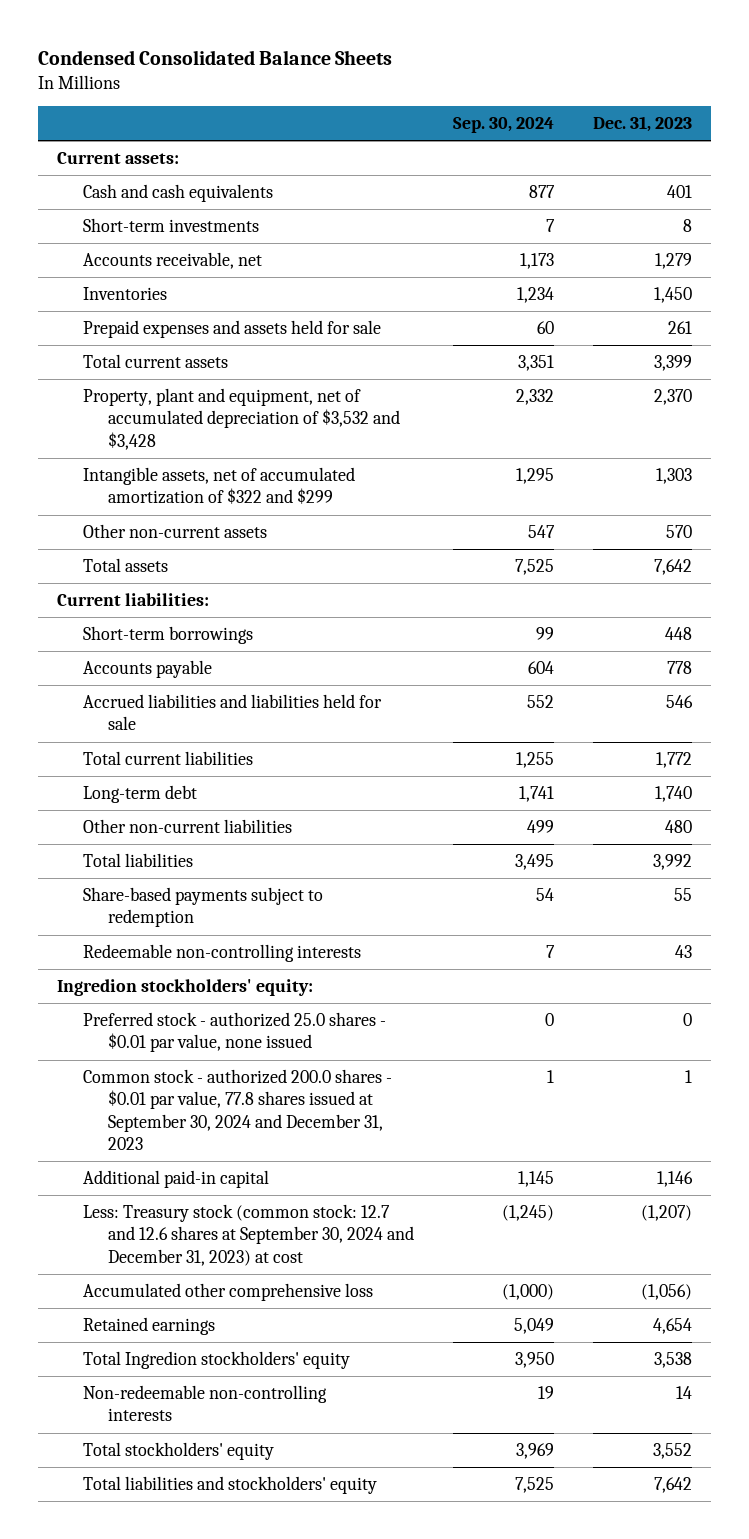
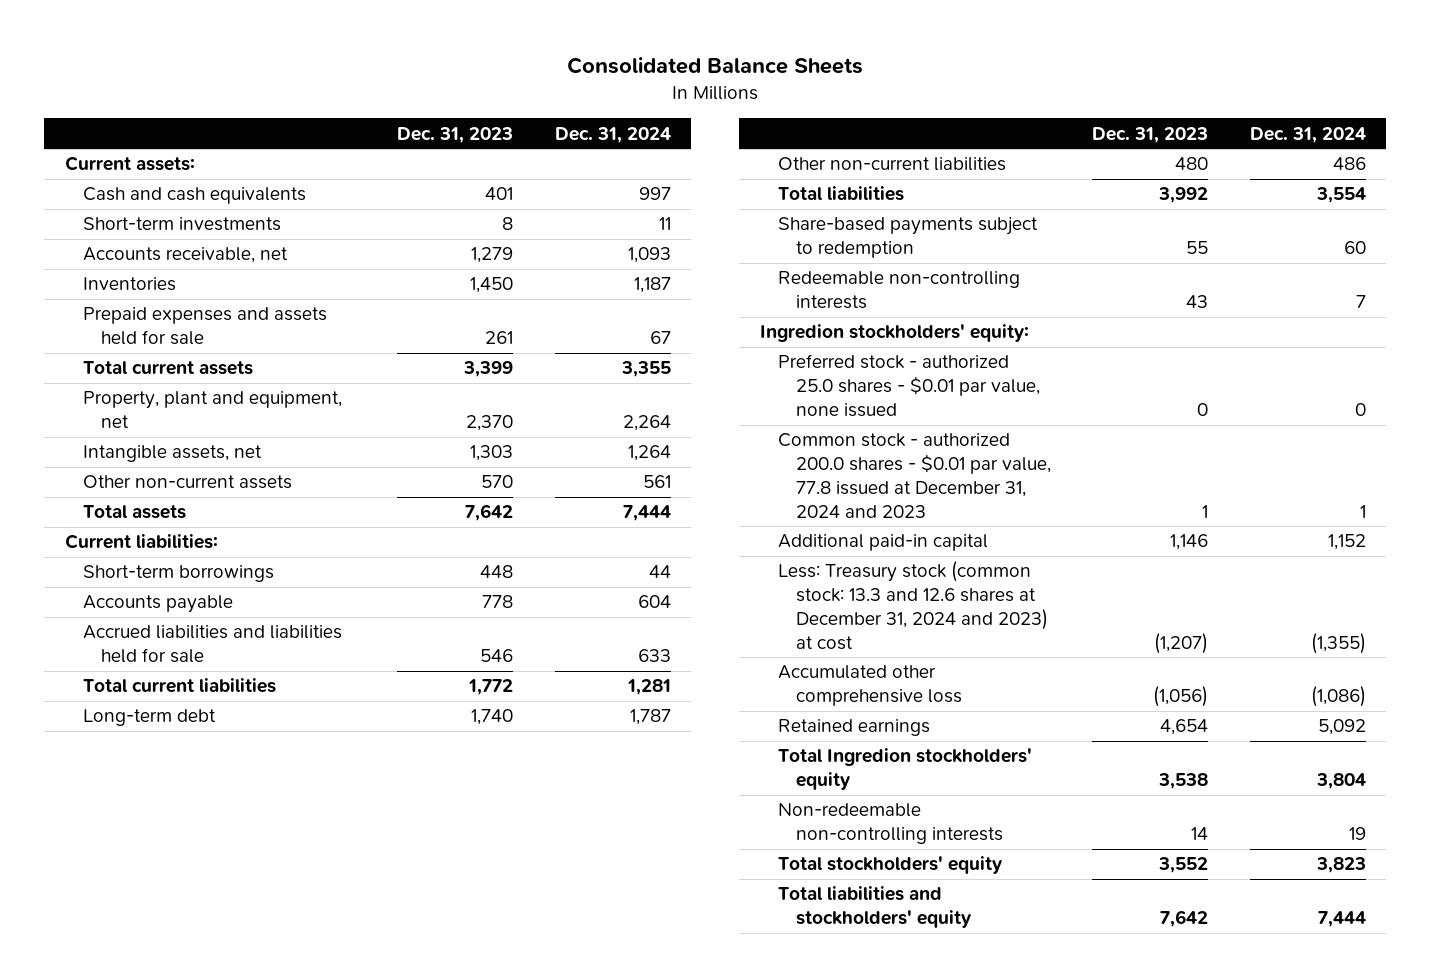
[37,50,392,66] Condensed Consolidated Balance Sheets -> [567,57,864,75] Consolidated Balance Sheets
[452,117,554,134] Sep. 30, 2024 -> none
none -> [554,126,671,143] Dec. 31, 2024
[82,388,400,450] Property, plant and equipment, net of accumulated depreciation of $3,532 and $3,428 -> [82,391,342,429] Property, plant and equipment, net
[82,467,355,505] Intangible assets, net of accumulated amortization of $322 and $299 -> [82,445,262,463] Intangible assets, net
[82,1069,392,1151] Common stock - authorized 200.0 shares - $0.01 par value, 77.8 shares issued at September 30, 2024 and December 31, 2023 -> [777,433,1052,519] Common stock - authorized 200.0 shares - $0.01 par value, 77.8 issued at December 31, 2024 and 2023
[82,1204,414,1266] Less: Treasury stock (common stock: 12.7 and 12.6 shares at September 30, 2024 and December 31, 2023) at cost -> [777,561,1049,651] Less: Treasury stock (common stock: 13.3 and 12.6 shares at December 31, 2024 and 2023) at cost

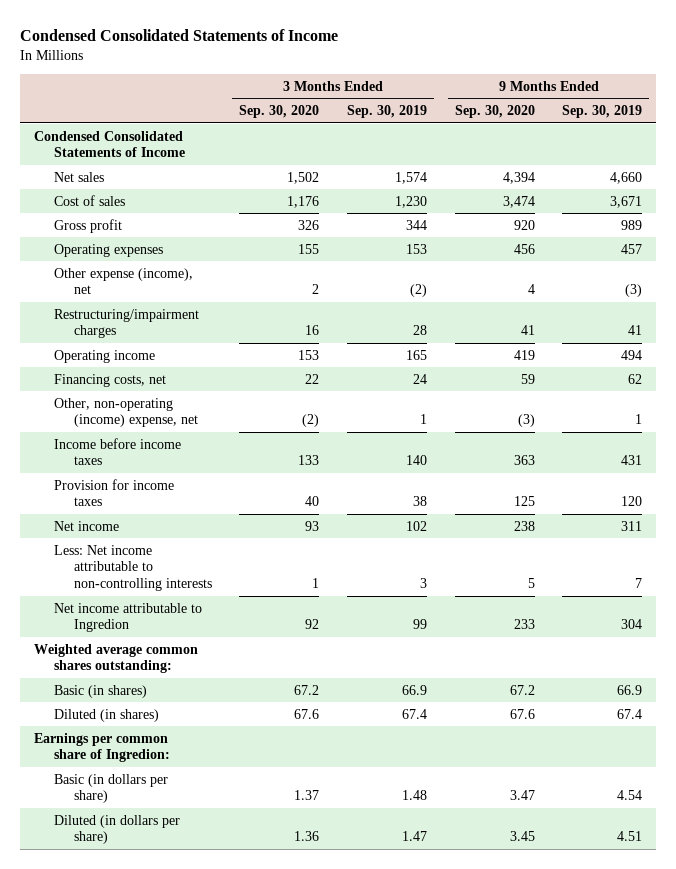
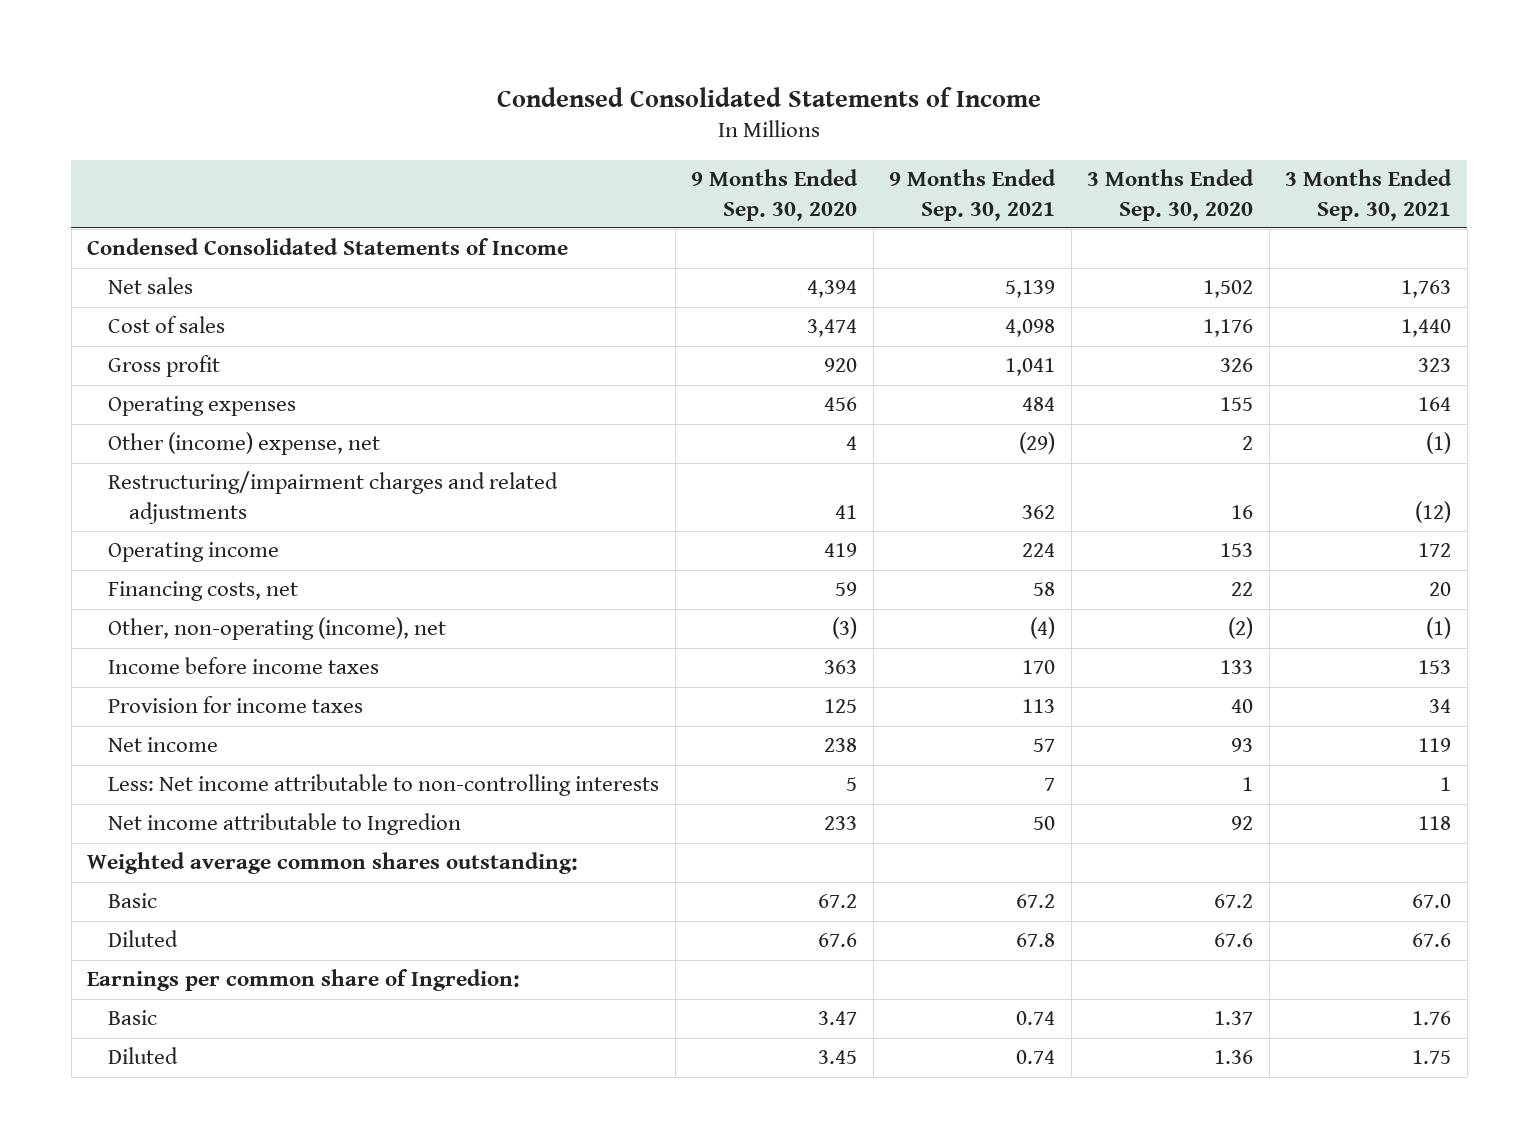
[346,104,427,118] Sep. 30, 2019 -> none
[562,104,643,118] Sep. 30, 2019 -> none
none -> [889,169,1057,221] 9 Months Ended Sep. 30, 2021
none -> [1285,169,1453,221] 3 Months Ended Sep. 30, 2021
[53,267,193,295] Other expense (income), net -> [108,432,381,456] Other (income) expense, net
[53,308,199,339] Restructuring/impairment charges -> [108,471,559,524] Restructuring/impairment charges and related adjustments
[53,397,198,428] Other, non-operating (income) expense, net -> [108,617,447,641] Other, non-operating (income), net
[53,684,147,698] Basic (in shares) -> [108,893,158,909] Basic
[53,708,159,722] Diluted (in shares) -> [108,930,179,948] Diluted
[53,773,168,804] Basic (in dollars per share) -> [108,1010,158,1026] Basic
[53,814,180,845] Diluted (in dollars per share) -> [108,1047,179,1065] Diluted

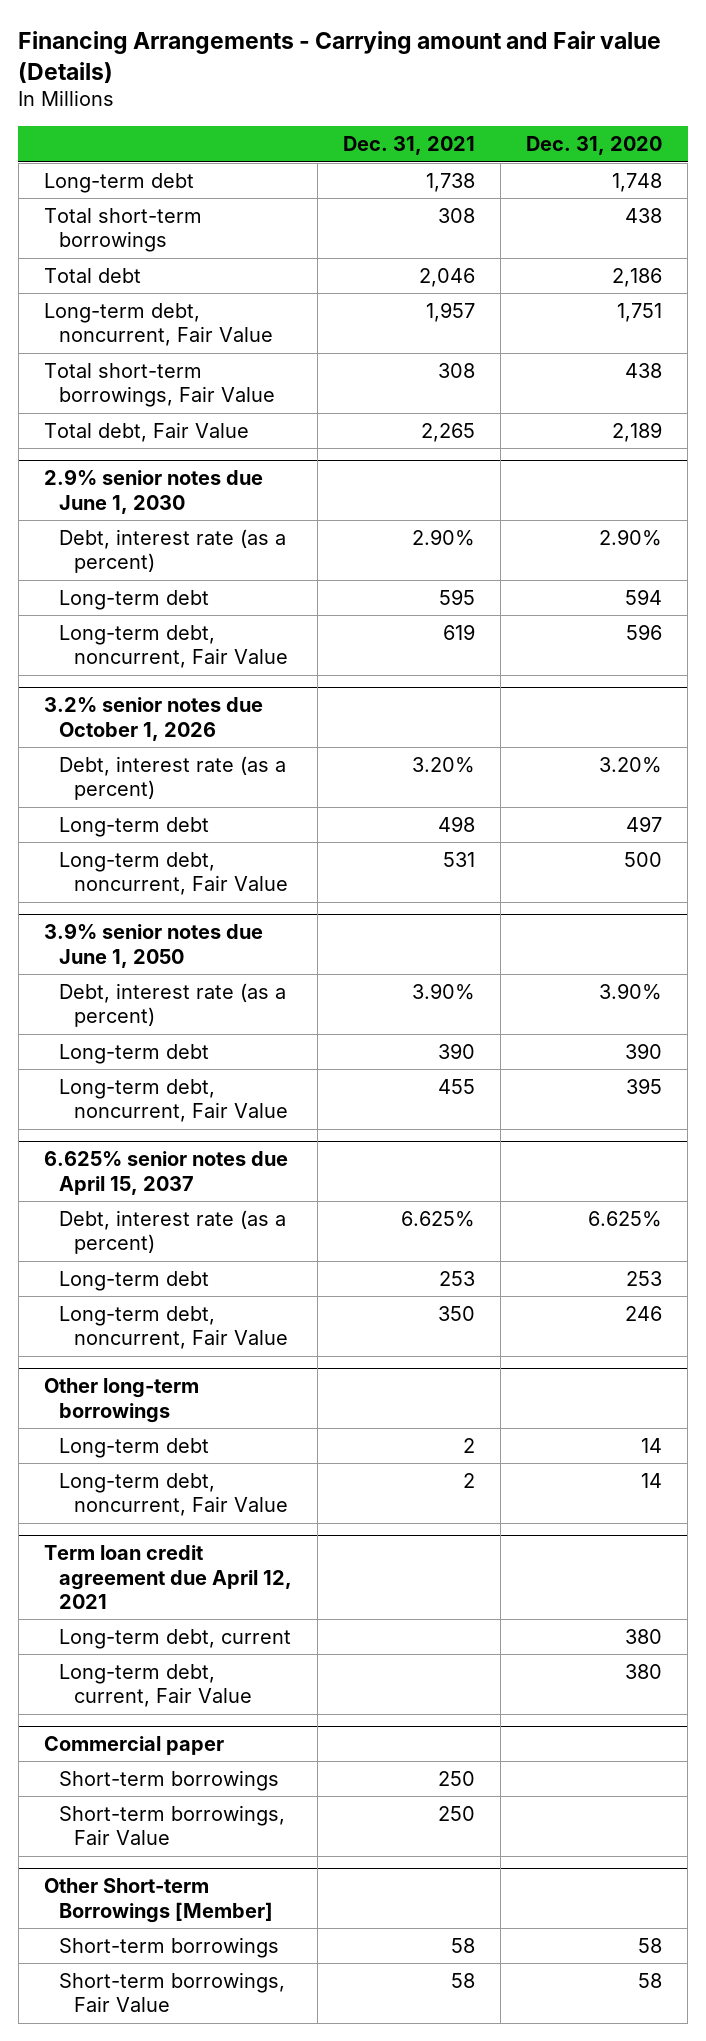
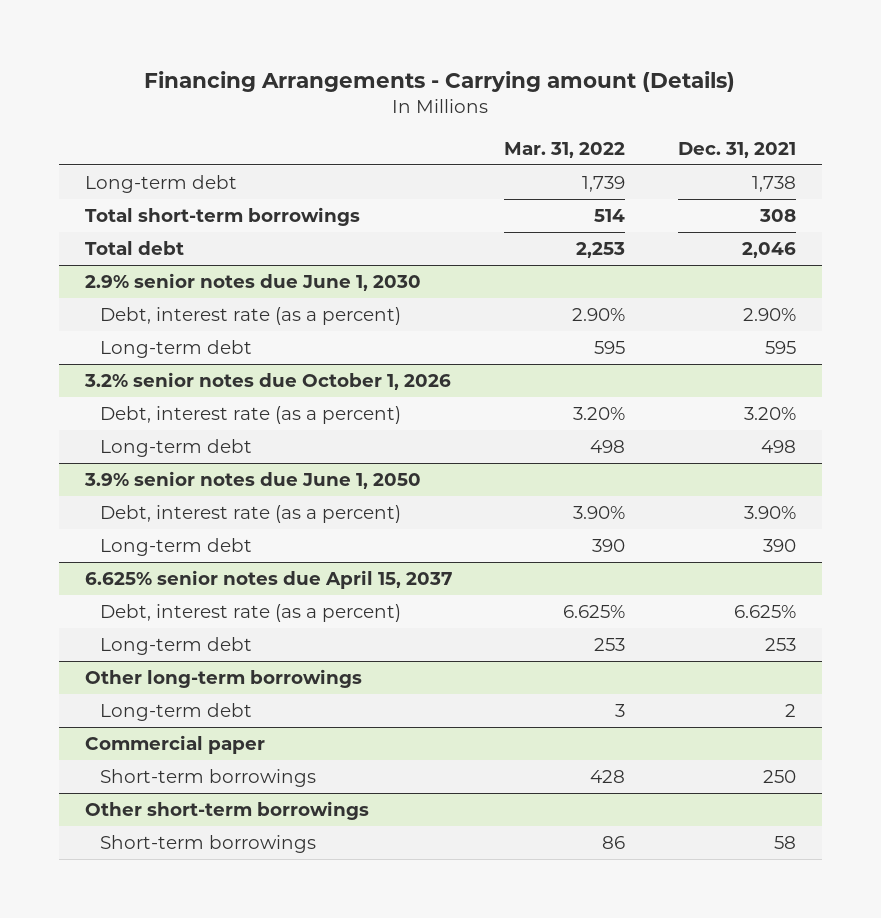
[18,30,662,83] Financing Arrangements - Carrying amount and Fair value (Details) -> [144,70,736,92] Financing Arrangements - Carrying amount (Details)
[526,136,663,156] Dec. 31, 2020 -> none
none -> [504,141,626,158] Mar. 31, 2022
[43,302,274,347] Long-term debt, noncurrent, Fair Value -> none
[43,362,276,408] Total short-term borrowings, Fair Value -> none
[43,421,249,442] Total debt, Fair Value -> none
[59,624,289,669] Long-term debt, noncurrent, Fair Value -> none
[59,851,289,896] Long-term debt, noncurrent, Fair Value -> none
[59,1078,289,1123] Long-term debt, noncurrent, Fair Value -> none
[59,1305,289,1350] Long-term debt, noncurrent, Fair Value -> none
[59,1472,289,1517] Long-term debt, noncurrent, Fair Value -> none
[43,1545,293,1610] Term loan credit agreement due April 12, 2021 -> none
[59,1628,292,1649] Long-term debt, current -> none
[59,1663,253,1708] Long-term debt, current, Fair Value -> none
[59,1804,286,1846] Short-term borrowings, Fair Value -> none
[43,1878,274,1923] Other Short-term Borrowings [Member] -> [85,800,370,820] Other short-term borrowings
[59,1971,286,2013] Short-term borrowings, Fair Value -> none

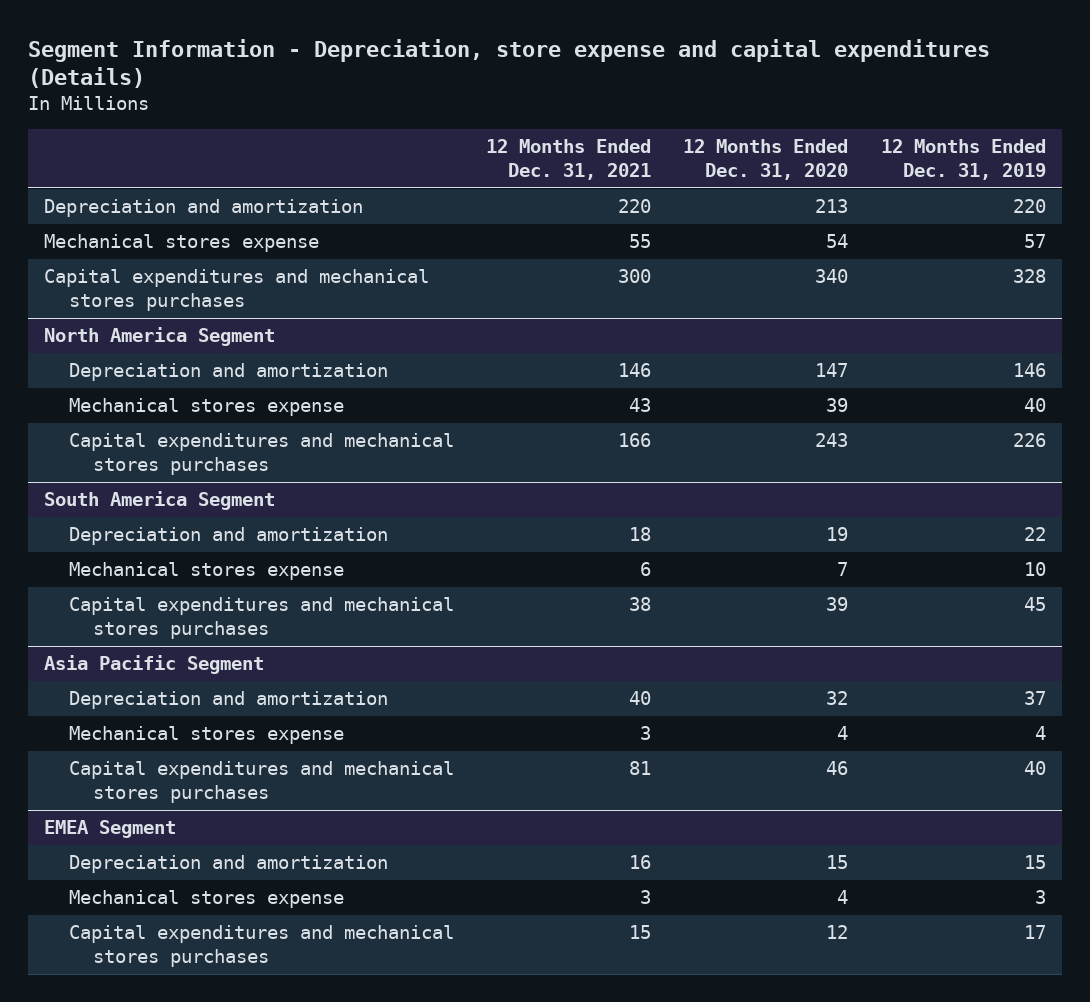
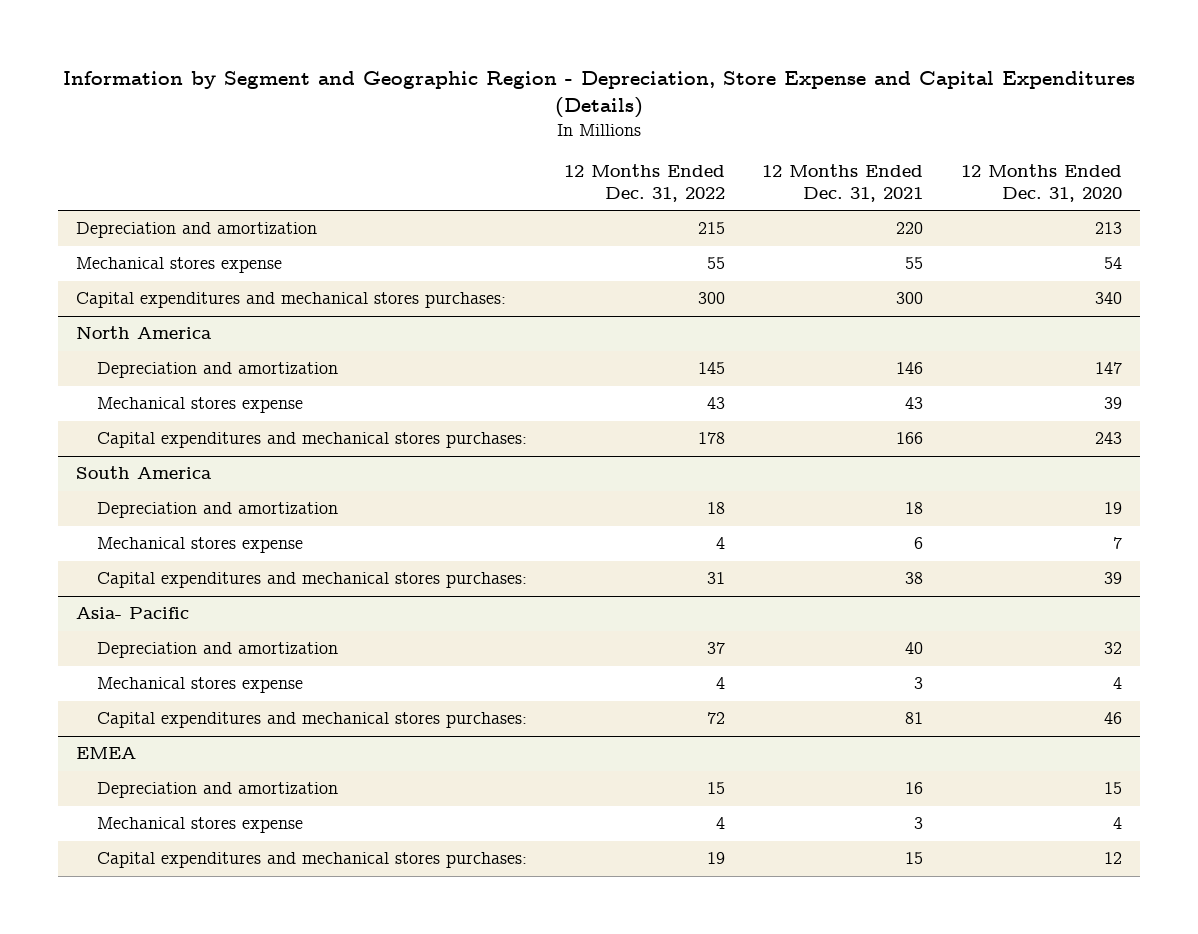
[27,38,990,89] Segment Information - Depreciation, store expense and capital expenditures (Details) -> [62,71,1135,119] Information by Segment and Geographic Region - Depreciation, Store Expense and Capital Expenditures (Details)
[880,139,1046,181] 12 Months Ended Dec. 31, 2019 -> none
none -> [563,164,725,202] 12 Months Ended Dec. 31, 2022
[44,269,430,312] Capital expenditures and mechanical stores purchases -> [76,292,507,309] Capital expenditures and mechanical stores purchases:
[44,327,276,347] North America Segment -> [76,326,213,340] North America
[68,433,454,476] Capital expenditures and mechanical stores purchases -> [96,432,527,449] Capital expenditures and mechanical stores purchases:
[44,491,276,511] South America Segment -> [76,466,213,480] South America
[68,597,454,640] Capital expenditures and mechanical stores purchases -> [96,572,527,589] Capital expenditures and mechanical stores purchases:
[44,655,265,675] Asia Pacific Segment -> [76,607,190,620] Asia- Pacific
[68,761,454,804] Capital expenditures and mechanical stores purchases -> [96,712,527,729] Capital expenditures and mechanical stores purchases:
[44,820,177,839] EMEA Segment -> [76,747,137,760] EMEA
[68,925,454,968] Capital expenditures and mechanical stores purchases -> [96,852,527,869] Capital expenditures and mechanical stores purchases:

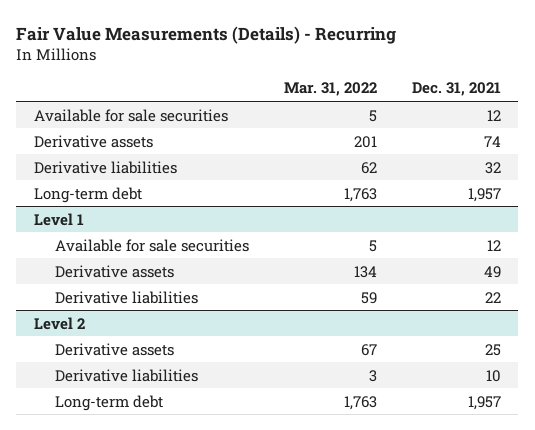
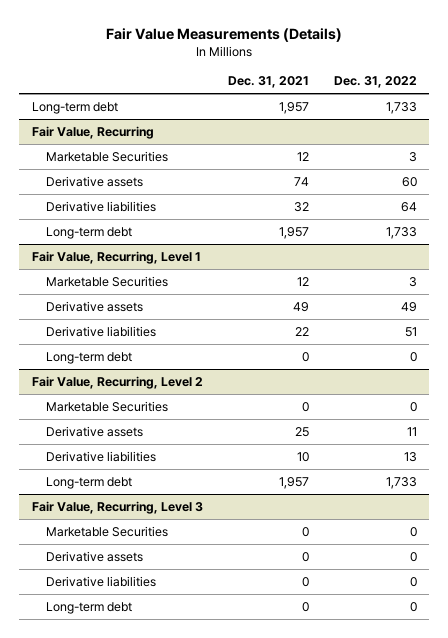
[16,25,397,44] Fair Value Measurements (Details) - Recurring -> [106,27,343,42] Fair Value Measurements (Details)
[284,82,378,97] Mar. 31, 2022 -> none
none -> [333,76,417,89] Dec. 31, 2022
none -> [31,101,118,114] Long-term debt
none -> [31,125,154,139] Fair Value, Recurring
[33,108,228,122] Available for sale securities -> [46,150,169,162] Marketable Securities
[33,212,84,226] Level 1 -> none
none -> [31,250,201,264] Fair Value, Recurring, Level 1
[55,238,250,252] Available for sale securities -> [46,275,169,287] Marketable Securities
[33,316,85,330] Level 2 -> none
none -> [46,351,133,364] Long-term debt
none -> [31,375,203,389] Fair Value, Recurring, Level 2
none -> [46,400,169,412] Marketable Securities
none -> [31,500,203,514] Fair Value, Recurring, Level 3
none -> [46,525,169,537] Marketable Securities
none -> [46,550,144,562] Derivative assets
none -> [46,575,157,587] Derivative liabilities
none -> [46,601,133,614] Long-term debt

